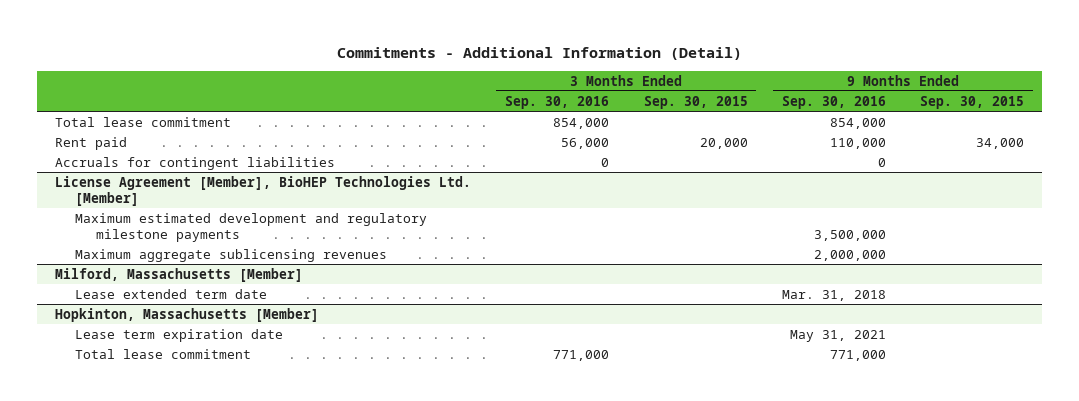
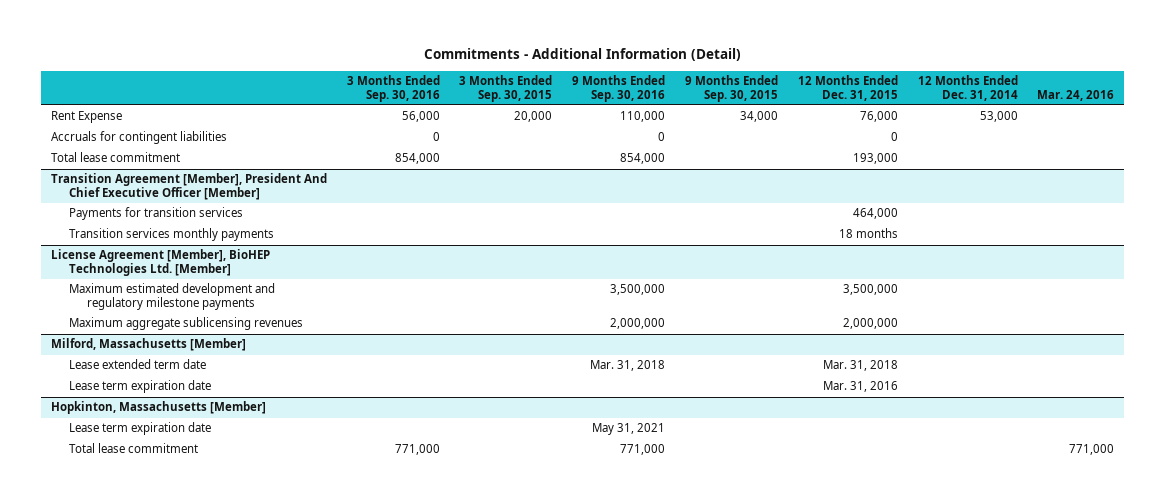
none -> [797,75,898,101] 12 Months Ended Dec. 31, 2015
none -> [917,75,1018,101] 12 Months Ended Dec. 31, 2014
none -> [1037,89,1115,101] Mar. 24, 2016
[54,136,127,150] Rent paid -> [50,111,122,124] Rent Expense
[54,116,231,127] Total lease commitment -> [50,152,180,163] Total lease commitment
none -> [50,173,327,201] Transition Agreement [Member], President And Chief Executive Officer [Member]
none -> [68,207,243,221] Payments for transition services
none -> [68,228,274,242] Transition services monthly payments
none -> [68,380,211,394] Lease term expiration date

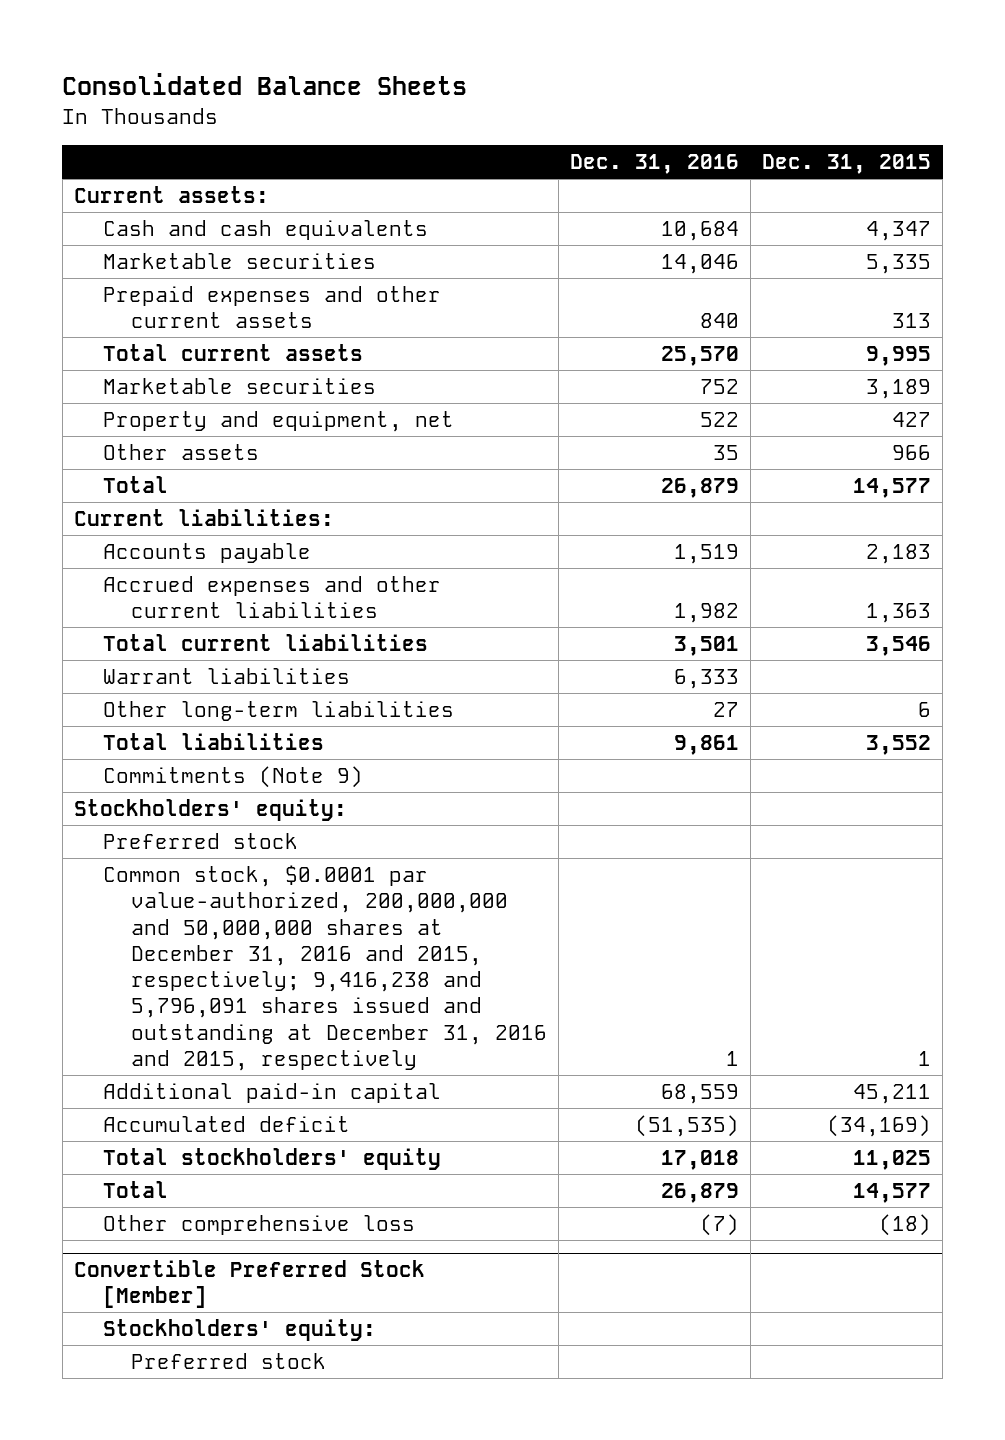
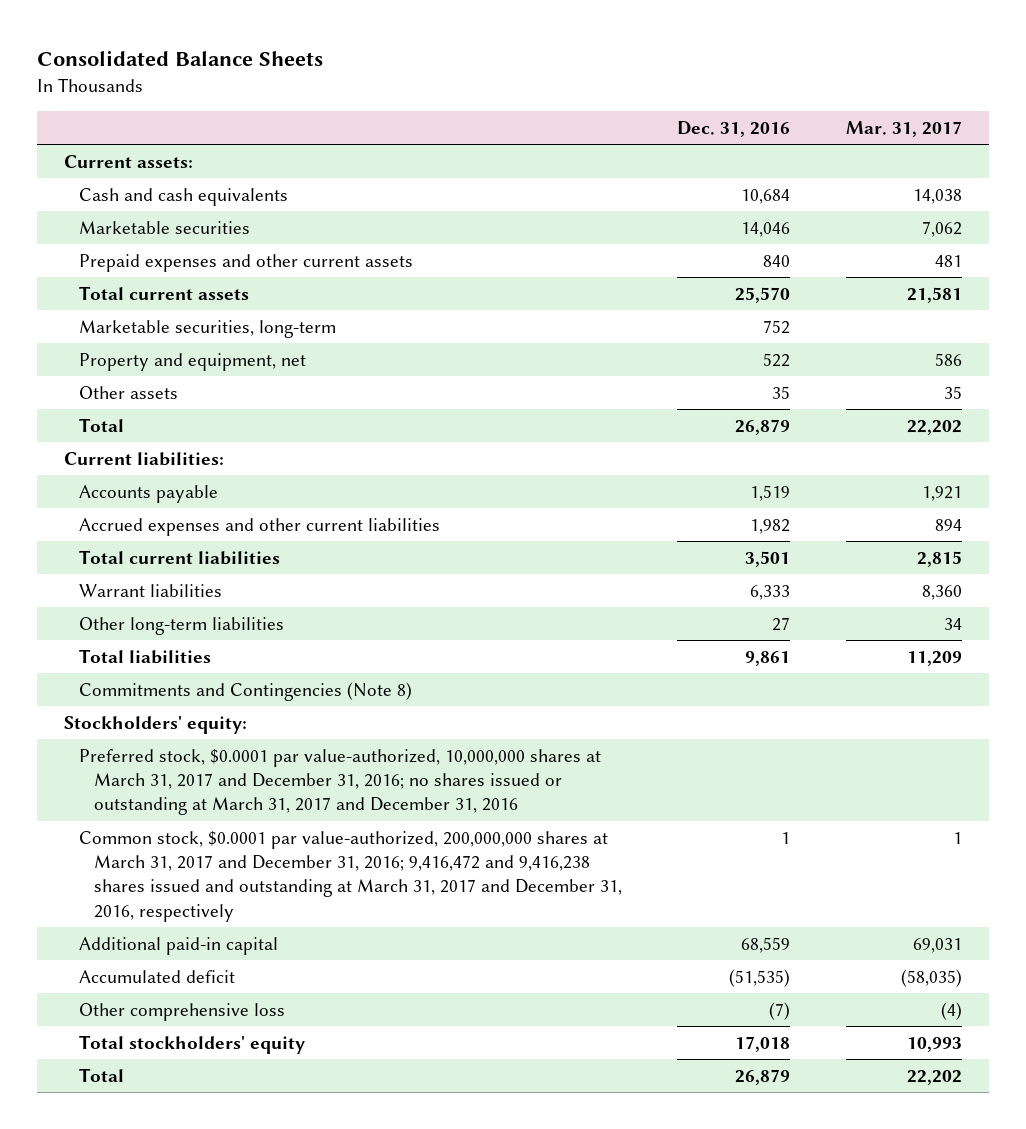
[762,154,932,175] Dec. 31, 2015 -> none
none -> [845,120,962,137] Mar. 31, 2017
[102,377,376,394] Marketable securities -> [79,319,337,338] Marketable securities, long-term
[102,765,363,788] Commitments (Note 9) -> [79,681,413,701] Commitments and Contingencies (Note 8)
[102,832,298,849] Preferred stock -> [79,748,602,816] Preferred stock, $0.0001 par value-authorized, 10,000,000 shares at March 31, 2017 and December 31, 2016; no shares issued or outstanding at March 31, 2017 and December 31, 2016
[102,864,548,1072] Common stock, $0.0001 par value-authorized, 200,000,000 and 50,000,000 shares at December 31, 2016 and 2015, respectively; 9,416,238 and 5,796,091 shares issued and outstanding at December 31, 2016 and 2015, respectively -> [79,830,622,922] Common stock, $0.0001 par value-authorized, 200,000,000 shares at March 31, 2017 and December 31, 2016; 9,416,472 and 9,416,238 shares issued and outstanding at March 31, 2017 and December 31, 2016, respectively
[102,1214,415,1235] Other comprehensive loss -> [79,1002,286,1021] Other comprehensive loss
[73,1260,425,1309] Convertible Preferred Stock [Member] -> none
[102,1318,376,1341] Stockholders' equity: -> none
[131,1352,327,1369] Preferred stock -> none

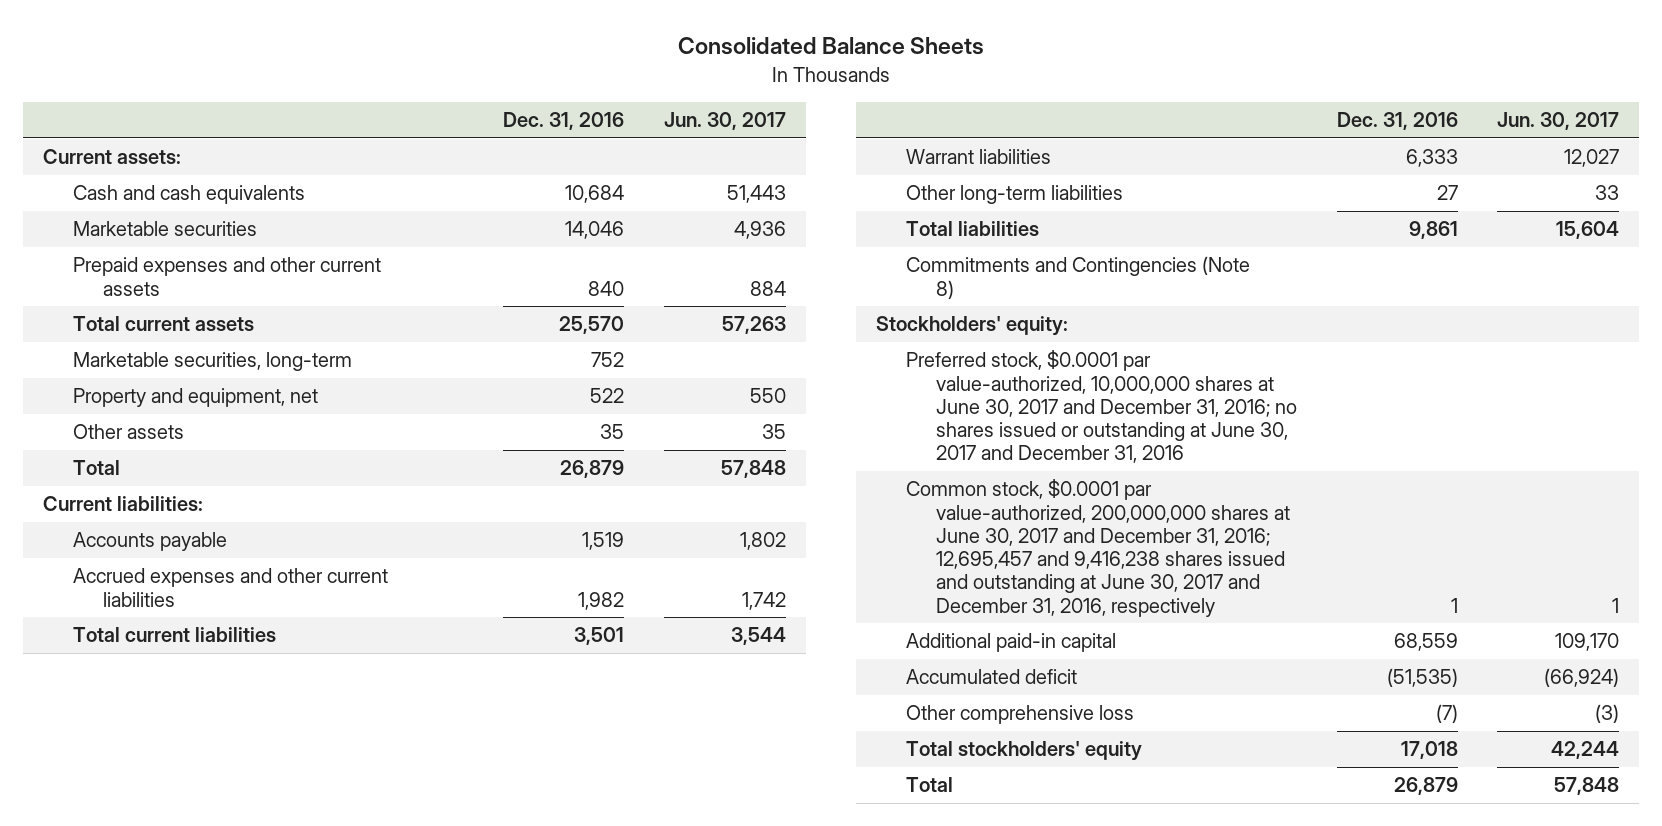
[845,120,962,137] Mar. 31, 2017 -> none
none -> [664,112,787,131] Jun. 30, 2017
[79,748,602,816] Preferred stock, $0.0001 par value-authorized, 10,000,000 shares at March 31, 2017 and December 31, 2016; no shares issued or outstanding at March 31, 2017 and December 31, 2016 -> [906,350,1298,464] Preferred stock, $0.0001 par value-authorized, 10,000,000 shares at June 30, 2017 and December 31, 2016; no shares issued or outstanding at June 30, 2017 and December 31, 2016
[79,830,622,922] Common stock, $0.0001 par value-authorized, 200,000,000 shares at March 31, 2017 and December 31, 2016; 9,416,472 and 9,416,238 shares issued and outstanding at March 31, 2017 and December 31, 2016, respectively -> [906,479,1291,617] Common stock, $0.0001 par value-authorized, 200,000,000 shares at June 30, 2017 and December 31, 2016; 12,695,457 and 9,416,238 shares issued and outstanding at June 30, 2017 and December 31, 2016, respectively

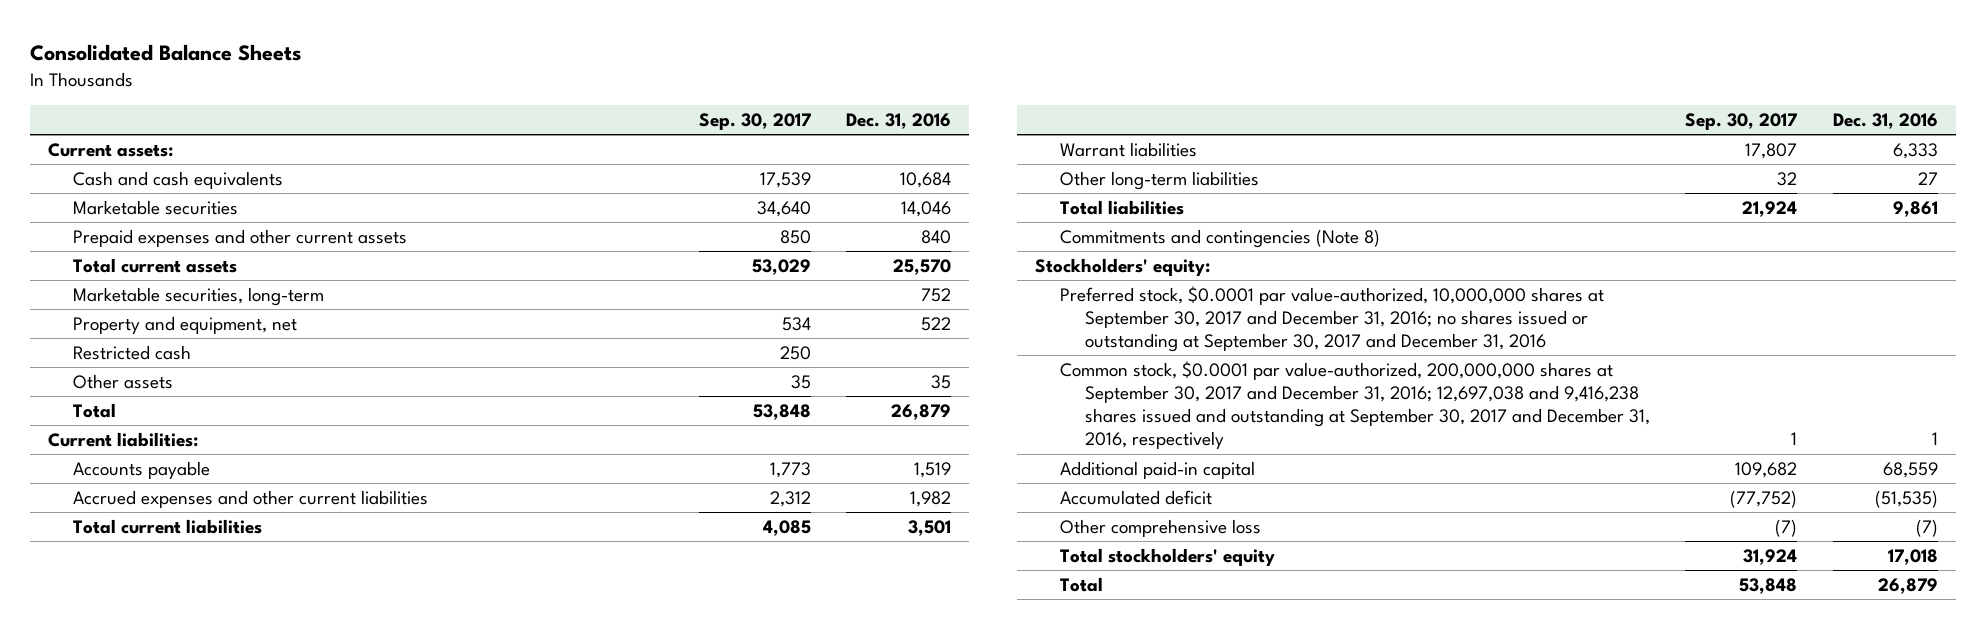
[664,112,787,131] Jun. 30, 2017 -> none
none -> [698,113,811,131] Sep. 30, 2017
none -> [73,344,192,360] Restricted cash
[906,256,1251,299] Commitments and Contingencies (Note 8) -> [1059,228,1380,248] Commitments and contingencies (Note 8)
[906,350,1298,464] Preferred stock, $0.0001 par value-authorized, 10,000,000 shares at June 30, 2017 and December 31, 2016; no shares issued or outstanding at June 30, 2017 and December 31, 2016 -> [1059,285,1604,353] Preferred stock, $0.0001 par value-authorized, 10,000,000 shares at September 30, 2017 and December 31, 2016; no shares issued or outstanding at September 30, 2017 and December 31, 2016
[906,479,1291,617] Common stock, $0.0001 par value-authorized, 200,000,000 shares at June 30, 2017 and December 31, 2016; 12,695,457 and 9,416,238 shares issued and outstanding at June 30, 2017 and December 31, 2016, respectively -> [1059,360,1651,450] Common stock, $0.0001 par value-authorized, 200,000,000 shares at September 30, 2017 and December 31, 2016; 12,697,038 and 9,416,238 shares issued and outstanding at September 30, 2017 and December 31, 2016, respectively

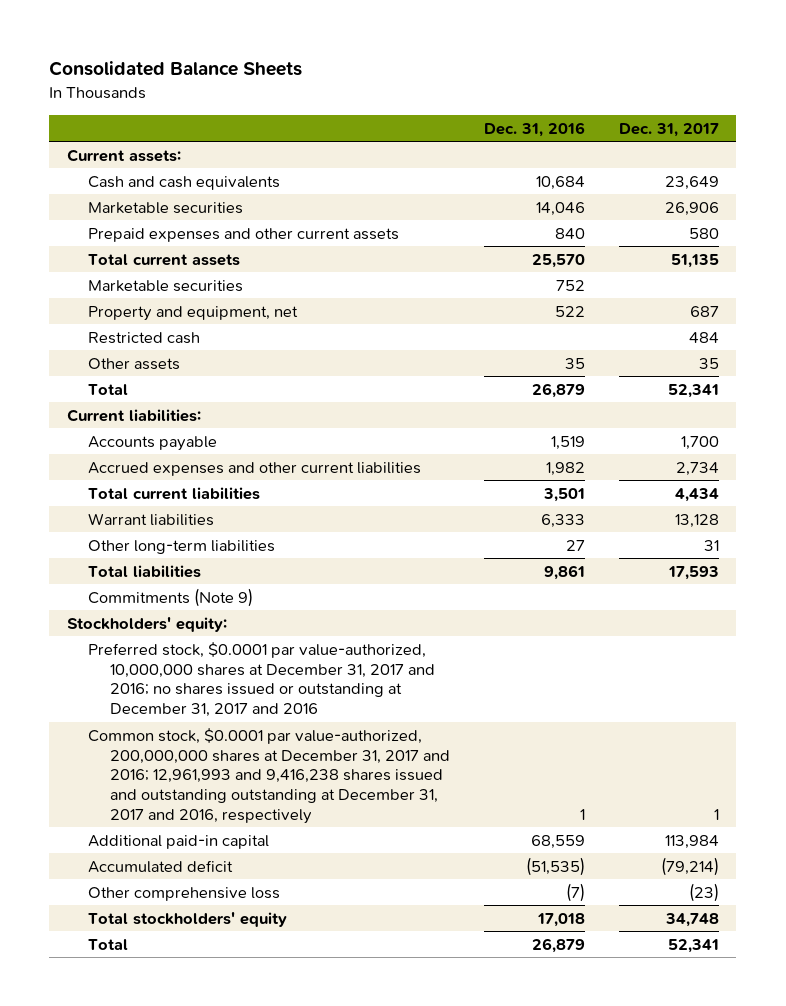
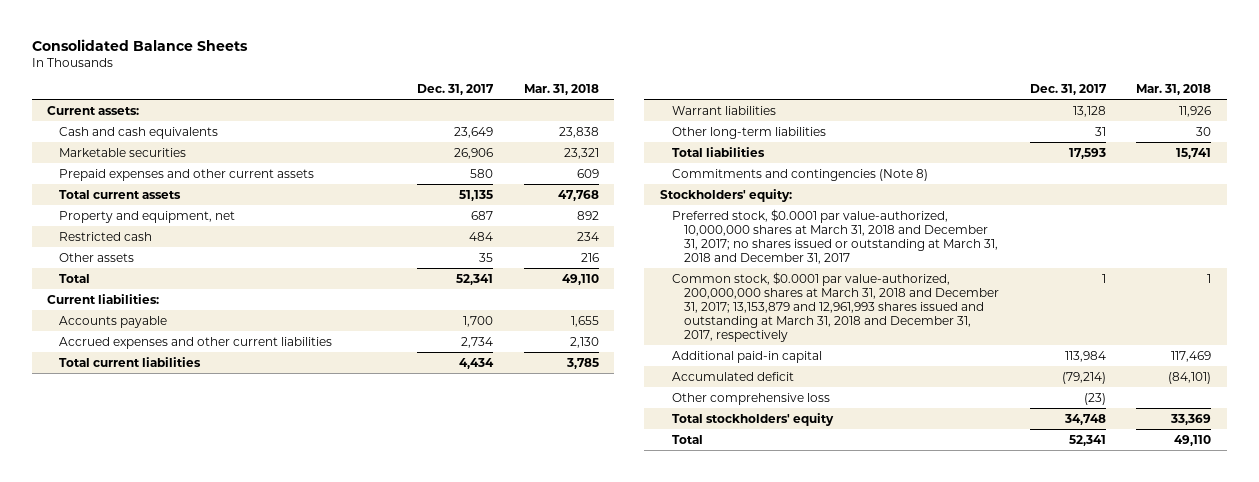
[483,121,585,137] Dec. 31, 2016 -> none
none -> [523,84,599,96] Mar. 31, 2018
[88,279,244,292] Marketable securities -> none
[88,587,254,607] Commitments (Note 9) -> [671,168,928,181] Commitments and contingencies (Note 8)
[88,641,435,718] Preferred stock, $0.0001 par value-authorized, 10,000,000 shares at December 31, 2017 and 2016; no shares issued or outstanding at December 31, 2017 and 2016 -> [671,208,998,264] Preferred stock, $0.0001 par value-authorized, 10,000,000 shares at March 31, 2018 and December 31, 2017; no shares issued or outstanding at March 31, 2018 and December 31, 2017
[88,727,450,825] Common stock, $0.0001 par value-authorized, 200,000,000 shares at December 31, 2017 and 2016; 12,961,993 and 9,416,238 shares issued and outstanding outstanding at December 31, 2017 and 2016, respectively -> [671,271,999,343] Common stock, $0.0001 par value-authorized, 200,000,000 shares at March 31, 2018 and December 31, 2017; 13,153,879 and 12,961,993 shares issued and outstanding at March 31, 2018 and December 31, 2017, respectively

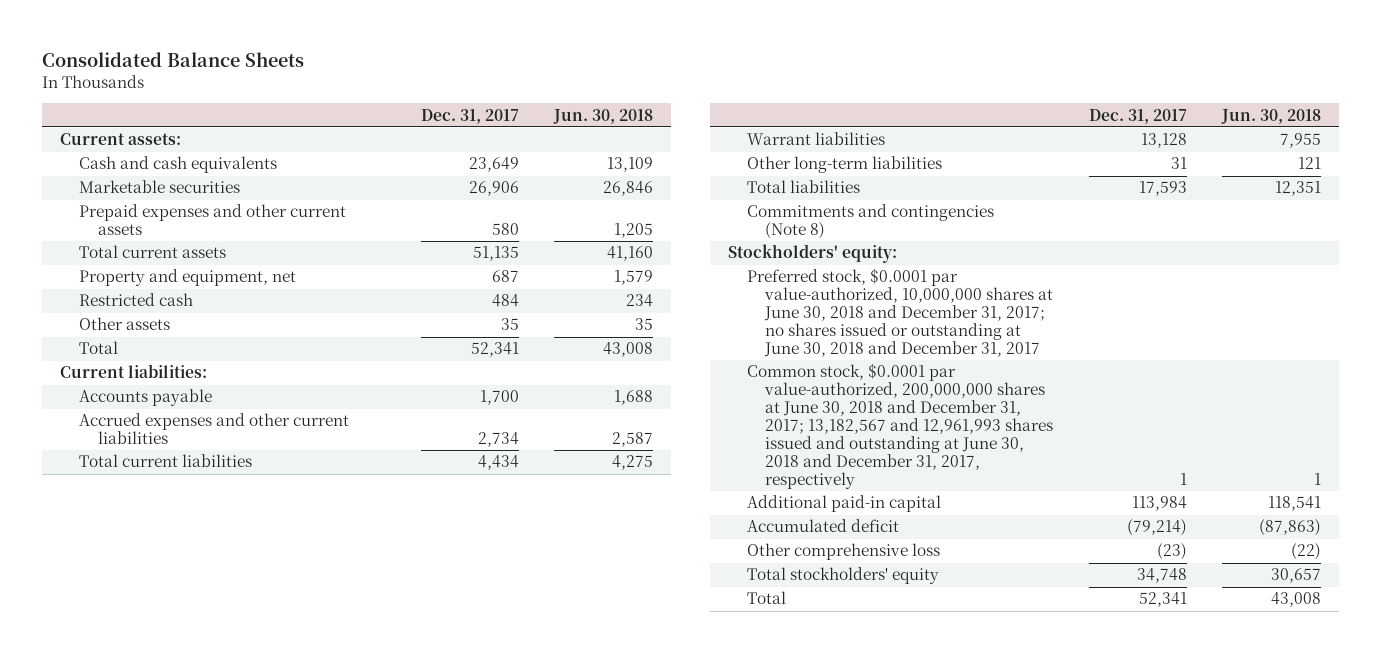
[523,84,599,96] Mar. 31, 2018 -> none
none -> [553,108,654,124] Jun. 30, 2018
[671,208,998,264] Preferred stock, $0.0001 par value-authorized, 10,000,000 shares at March 31, 2018 and December 31, 2017; no shares issued or outstanding at March 31, 2018 and December 31, 2017 -> [746,268,1054,358] Preferred stock, $0.0001 par value-authorized, 10,000,000 shares at June 30, 2018 and December 31, 2017; no shares issued or outstanding at June 30, 2018 and December 31, 2017
[671,271,999,343] Common stock, $0.0001 par value-authorized, 200,000,000 shares at March 31, 2018 and December 31, 2017; 13,153,879 and 12,961,993 shares issued and outstanding at March 31, 2018 and December 31, 2017, respectively -> [746,363,1054,490] Common stock, $0.0001 par value-authorized, 200,000,000 shares at June 30, 2018 and December 31, 2017; 13,182,567 and 12,961,993 shares issued and outstanding at June 30, 2018 and December 31, 2017, respectively

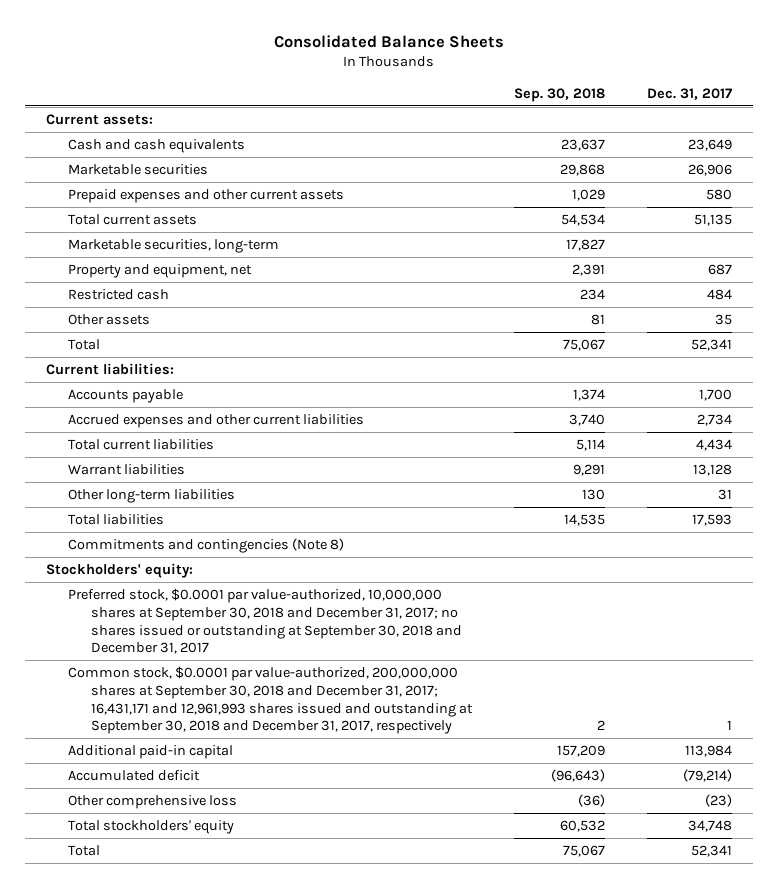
[553,108,654,124] Jun. 30, 2018 -> none
none -> [513,87,605,102] Sep. 30, 2018
none -> [68,239,280,254] Marketable securities, long-term
[746,268,1054,358] Preferred stock, $0.0001 par value-authorized, 10,000,000 shares at June 30, 2018 and December 31, 2017; no shares issued or outstanding at June 30, 2018 and December 31, 2017 -> [68,588,462,655] Preferred stock, $0.0001 par value-authorized, 10,000,000 shares at September 30, 2018 and December 31, 2017; no shares issued or outstanding at September 30, 2018 and December 31, 2017
[746,363,1054,490] Common stock, $0.0001 par value-authorized, 200,000,000 shares at June 30, 2018 and December 31, 2017; 13,182,567 and 12,961,993 shares issued and outstanding at June 30, 2018 and December 31, 2017, respectively -> [68,666,473,735] Common stock, $0.0001 par value-authorized, 200,000,000 shares at September 30, 2018 and December 31, 2017; 16,431,171 and 12,961,993 shares issued and outstanding at September 30, 2018 and December 31, 2017, respectively

